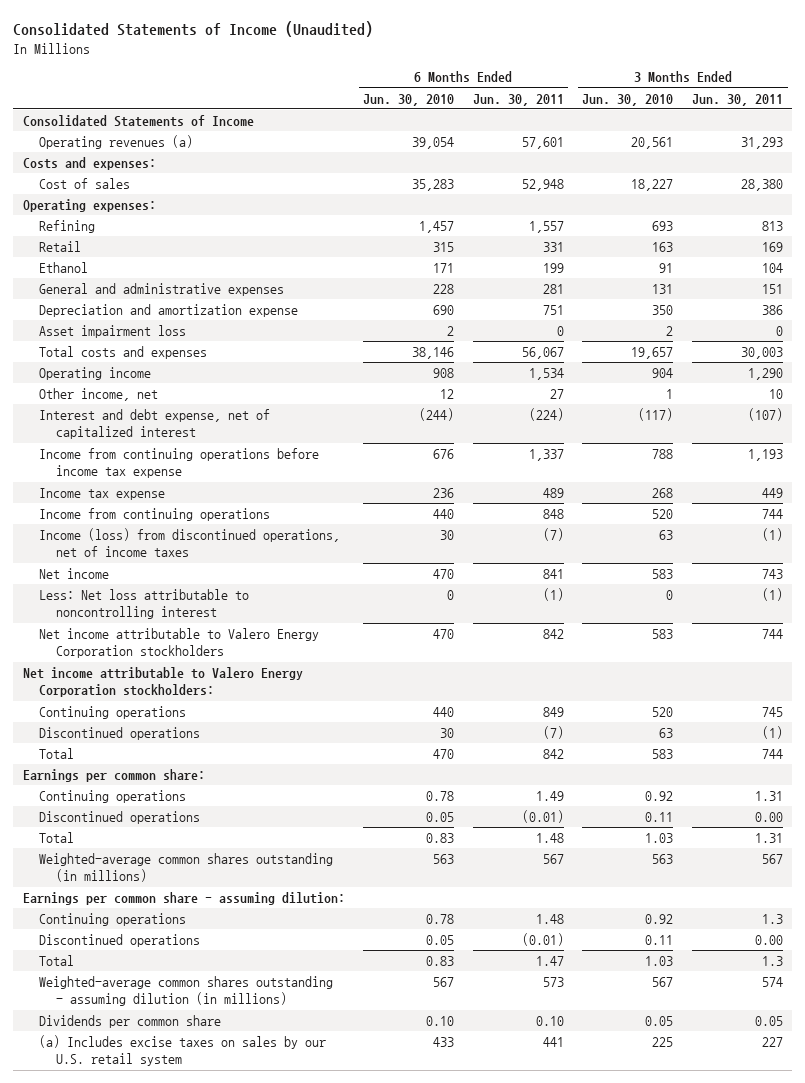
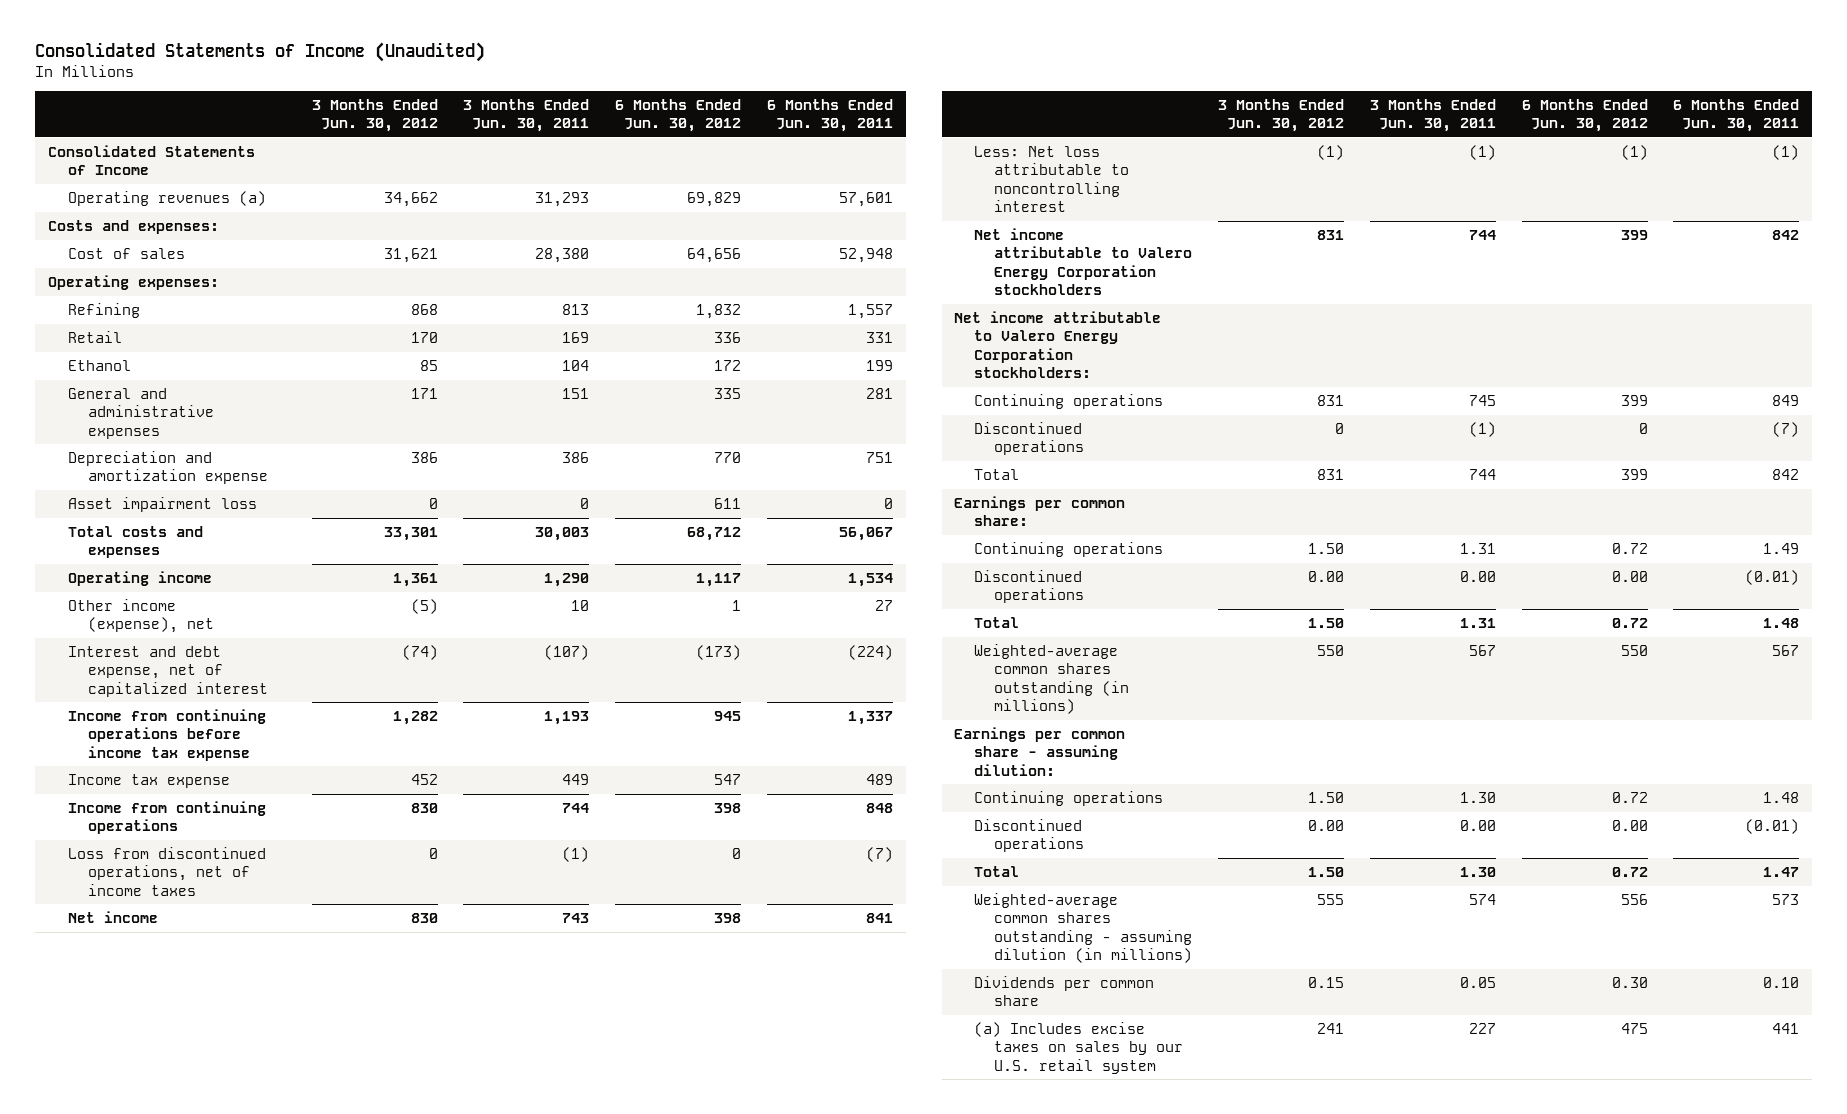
[363,93,455,106] Jun. 30, 2010 -> none
[582,93,674,106] Jun. 30, 2010 -> none
none -> [311,98,438,133] 3 Months Ended Jun. 30, 2012
none -> [615,98,742,133] 6 Months Ended Jun. 30, 2012
[39,388,159,402] Other income, net -> [67,598,214,634] Other income (expense), net
[39,528,341,558] Income (loss) from discontinued operations, net of income taxes -> [67,846,266,896] Loss from discontinued operations, net of income taxes
[761,914,783,925] 1.3 -> [1459,791,1496,803] 1.30
[761,956,783,967] 1.3 -> [1459,866,1496,877] 1.30

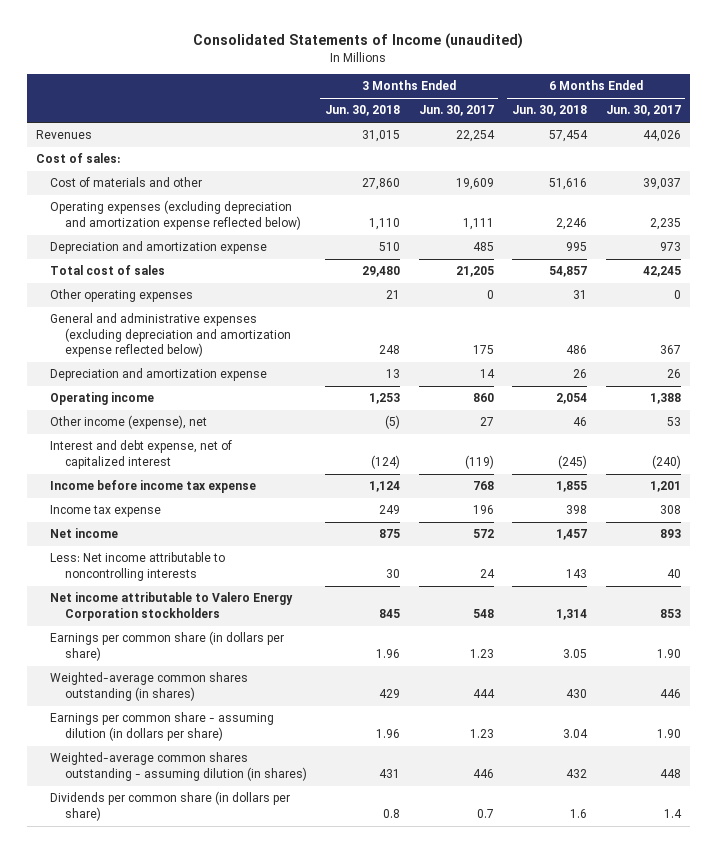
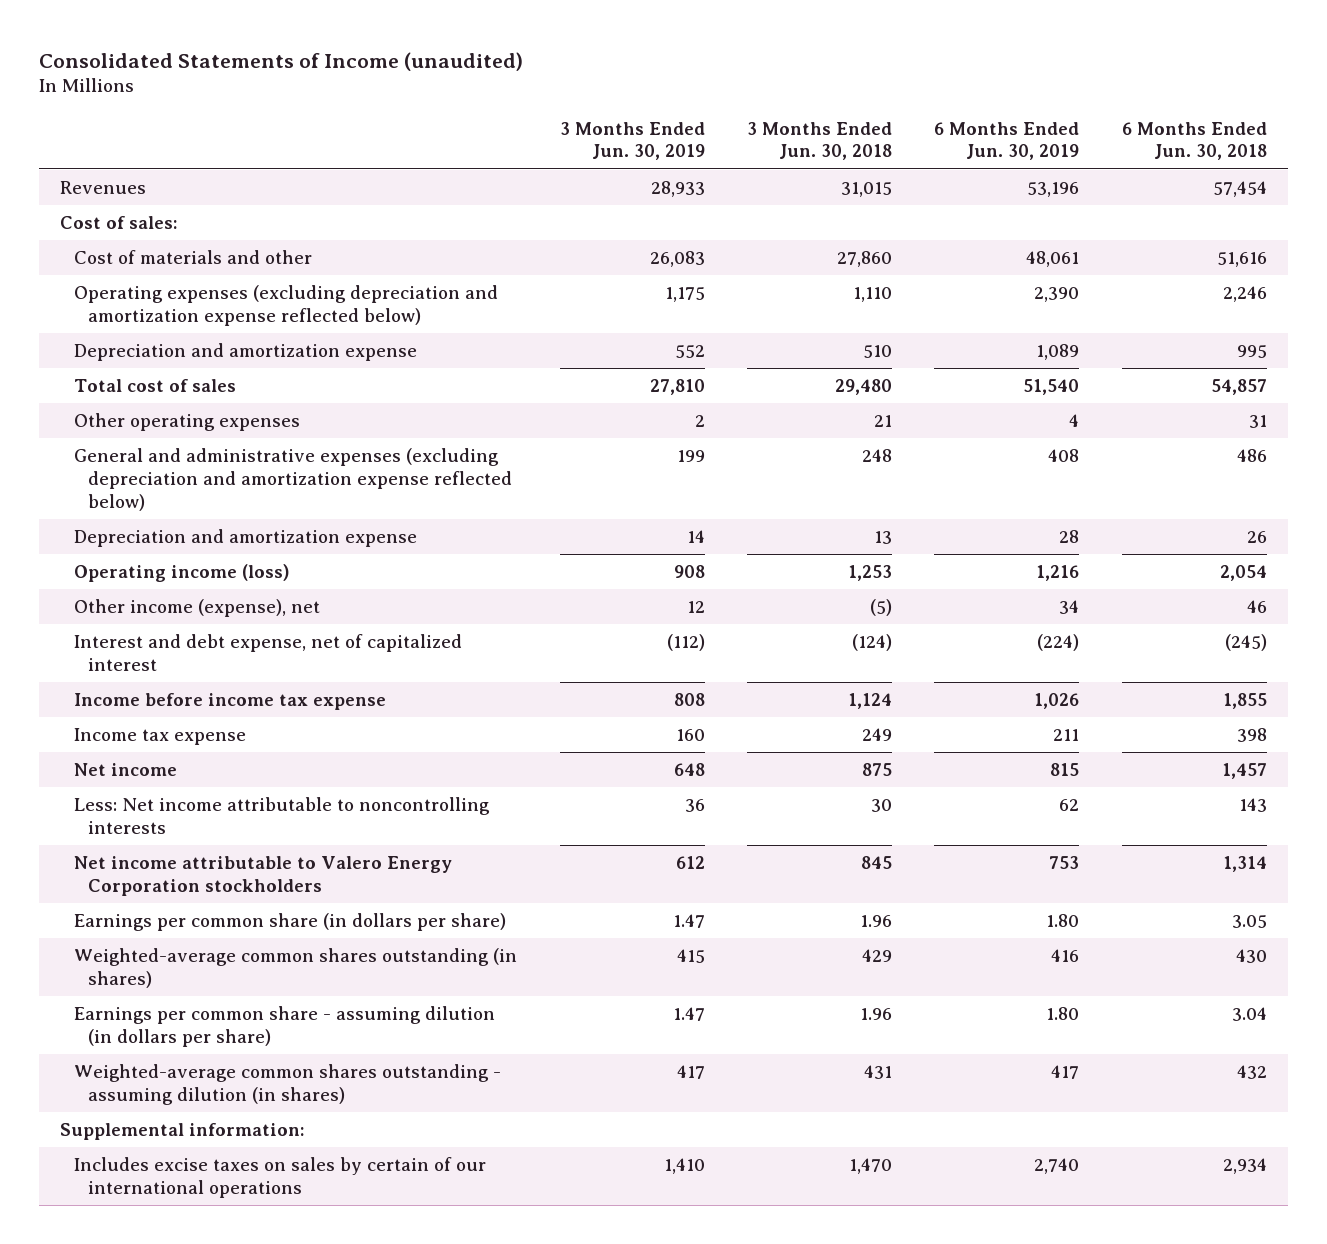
[418,105,494,117] Jun. 30, 2017 -> none
[605,105,681,117] Jun. 30, 2017 -> none
none -> [559,121,705,161] 3 Months Ended Jun. 30, 2019
none -> [934,121,1080,161] 6 Months Ended Jun. 30, 2019
[50,392,155,406] Operating income -> [74,563,291,582] Operating income (loss)
[50,791,291,821] Dividends per common share (in dollars per share) -> none
none -> [60,1122,306,1140] Supplemental information:
none -> [74,1156,487,1198] Includes excise taxes on sales by certain of our international operations

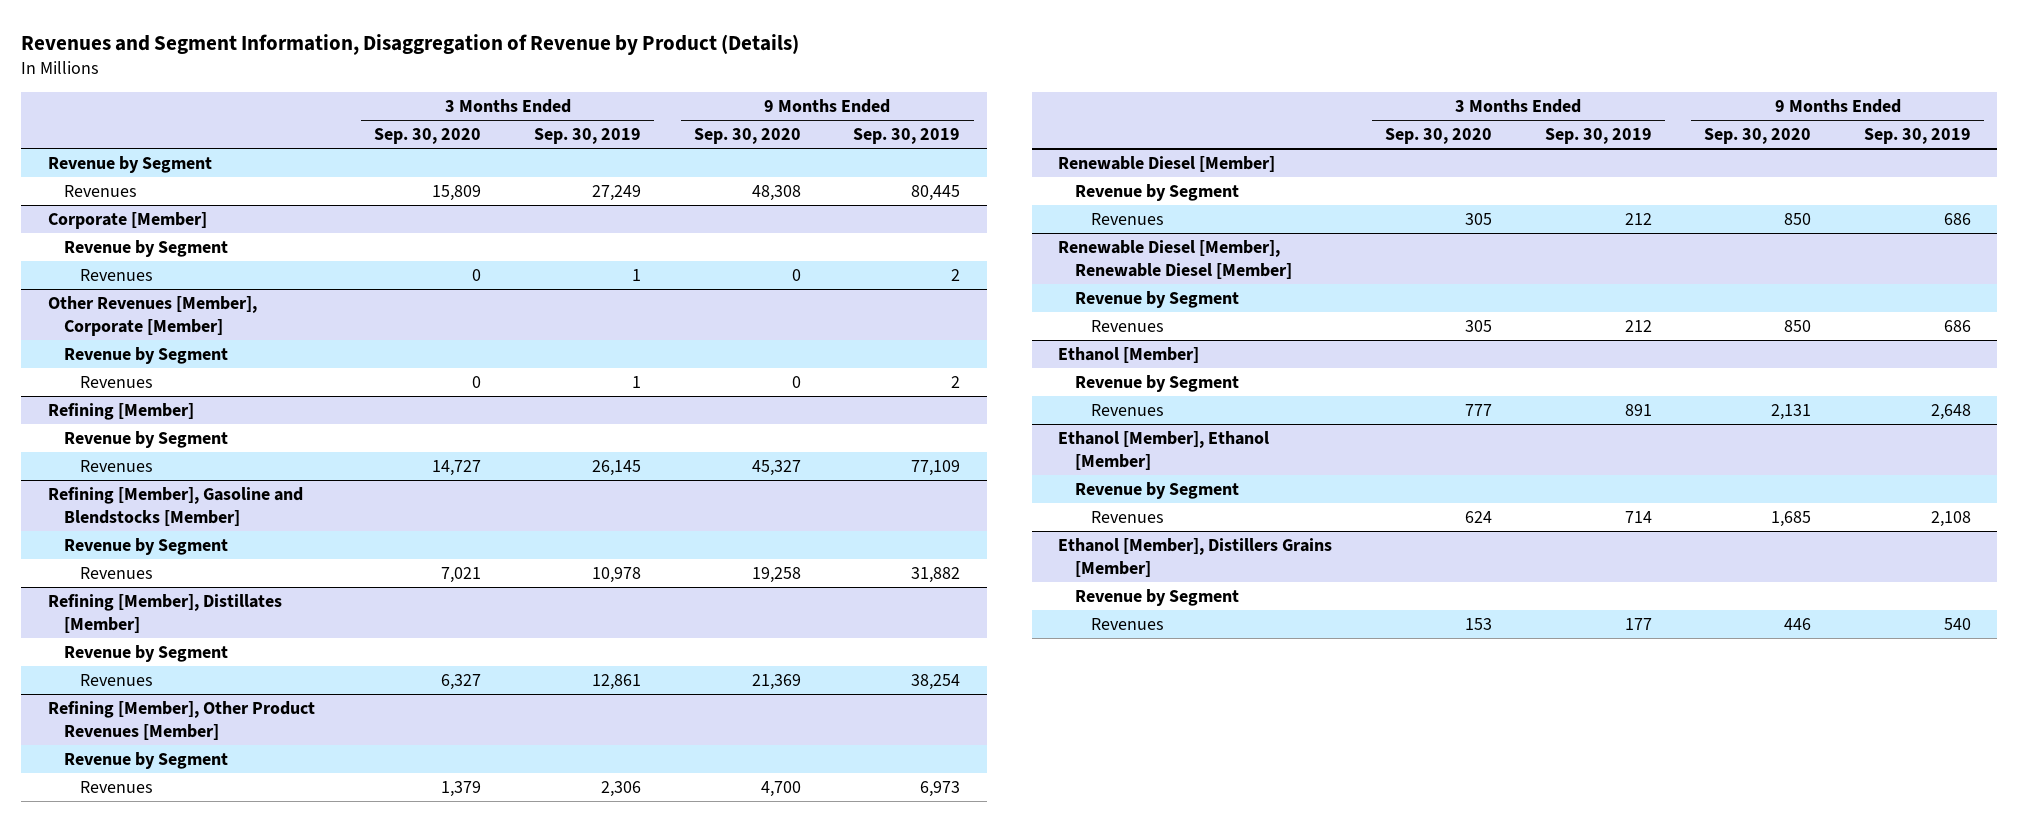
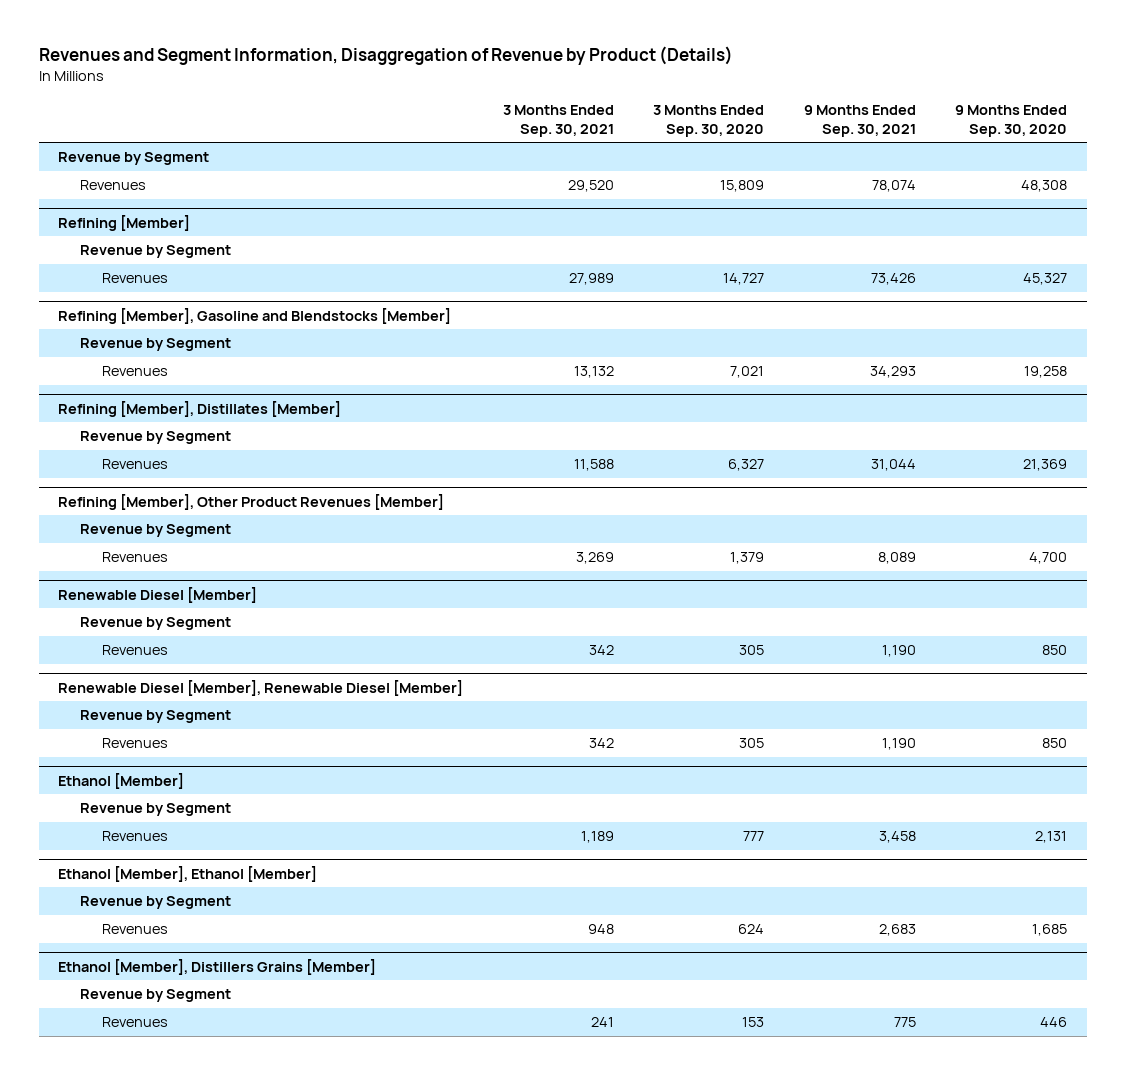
[534,128,642,145] Sep. 30, 2019 -> none
[853,128,961,145] Sep. 30, 2019 -> none
none -> [502,105,614,137] 3 Months Ended Sep. 30, 2021
none -> [803,105,916,137] 9 Months Ended Sep. 30, 2021
[47,211,207,229] Corporate [Member] -> none
[64,239,229,257] Revenue by Segment -> none
[80,268,154,281] Revenues -> none
[47,295,257,337] Other Revenues [Member], Corporate [Member] -> none
[64,346,229,364] Revenue by Segment -> none
[80,375,154,388] Revenues -> none

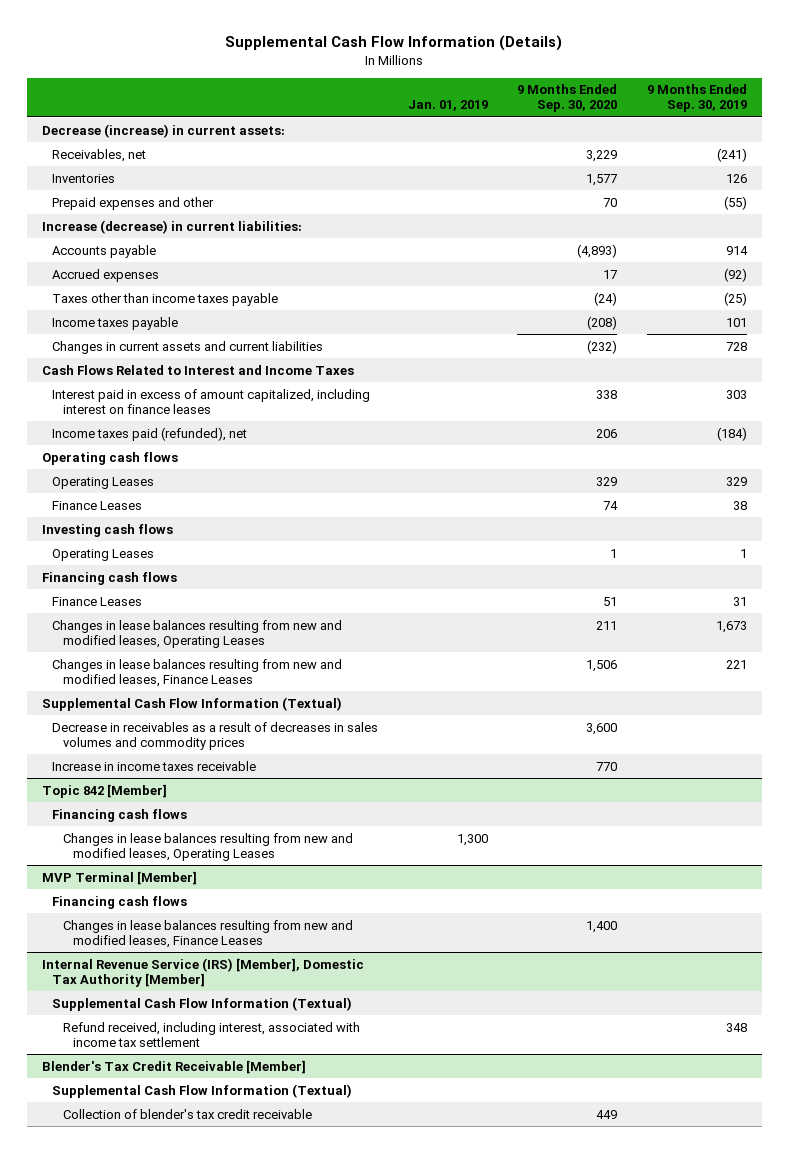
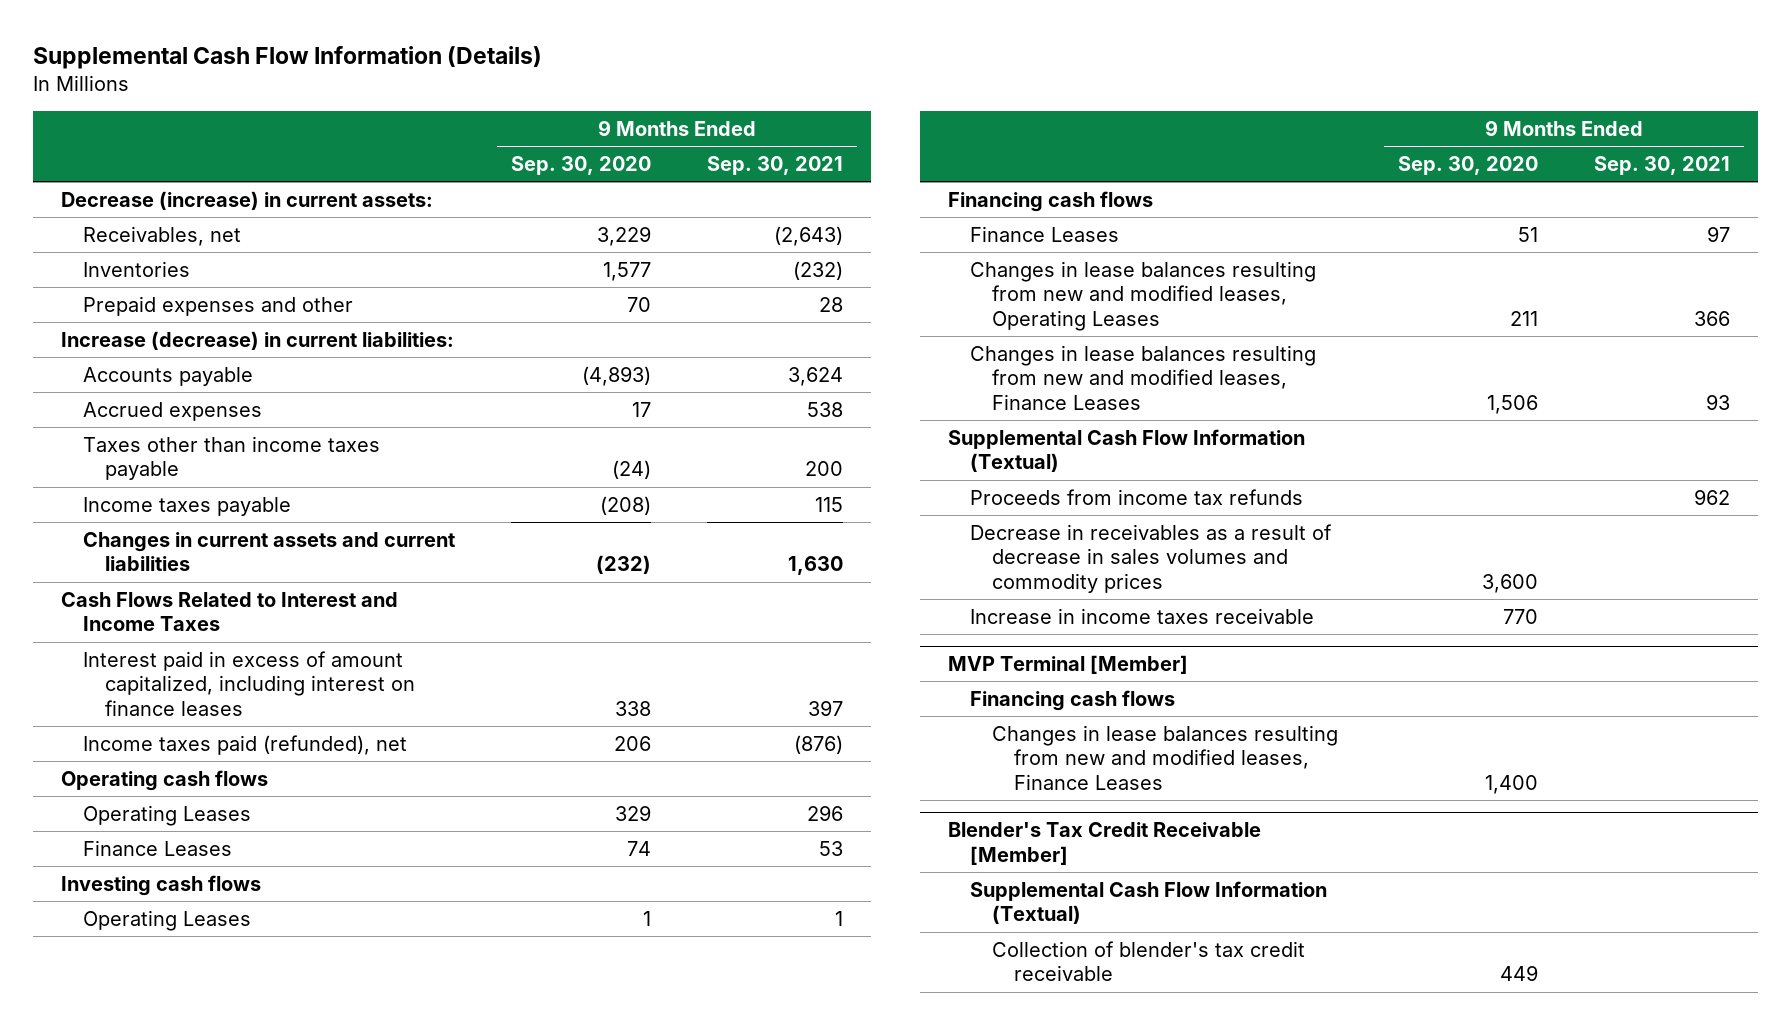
[407,100,488,112] Jan. 01, 2019 -> none
[646,84,747,113] 9 Months Ended Sep. 30, 2019 -> none
none -> [706,155,843,175] Sep. 30, 2021
none -> [970,488,1304,505] Proceeds from income tax refunds
[52,721,379,750] Decrease in receivables as a result of decreases in sales volumes and commodity prices -> [970,523,1333,594] Decrease in receivables as a result of decrease in sales volumes and commodity prices
[41,783,167,798] Topic 842 [Member] -> none
[52,808,188,822] Financing cash flows -> none
[62,832,353,861] Changes in lease balances resulting from new and modified leases, Operating Leases -> none
[41,957,364,987] Internal Revenue Service (IRS) [Member], Domestic Tax Authority [Member] -> none
[52,996,353,1011] Supplemental Cash Flow Information (Textual) -> none
[62,1021,360,1047] Refund received, including interest, associated with income tax settlement -> none

